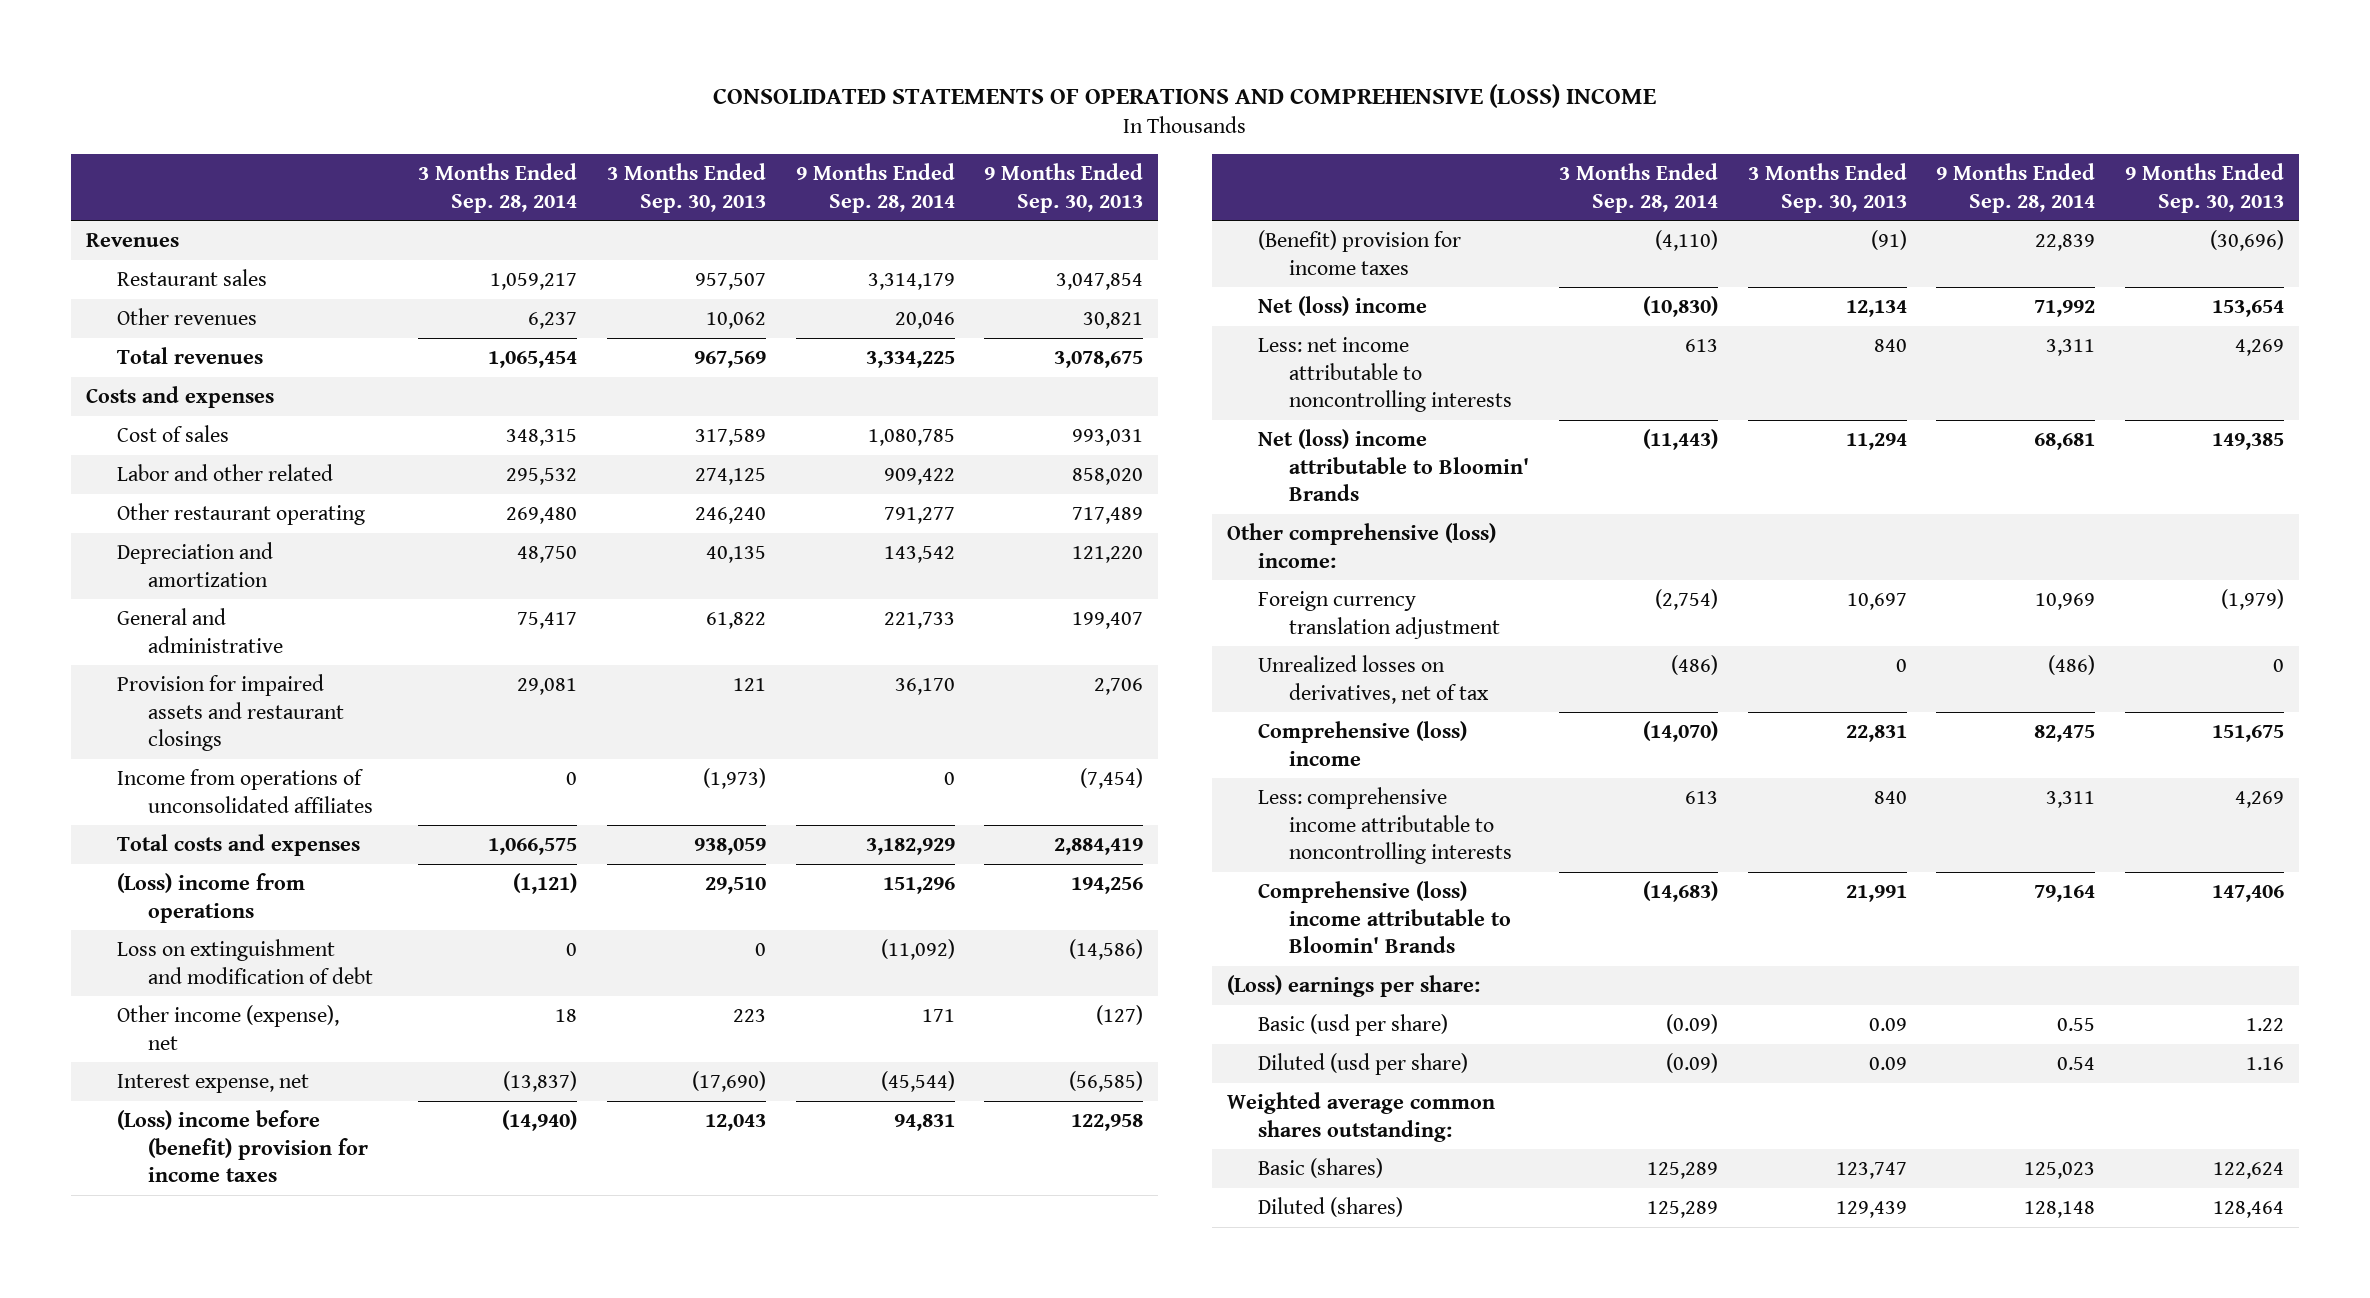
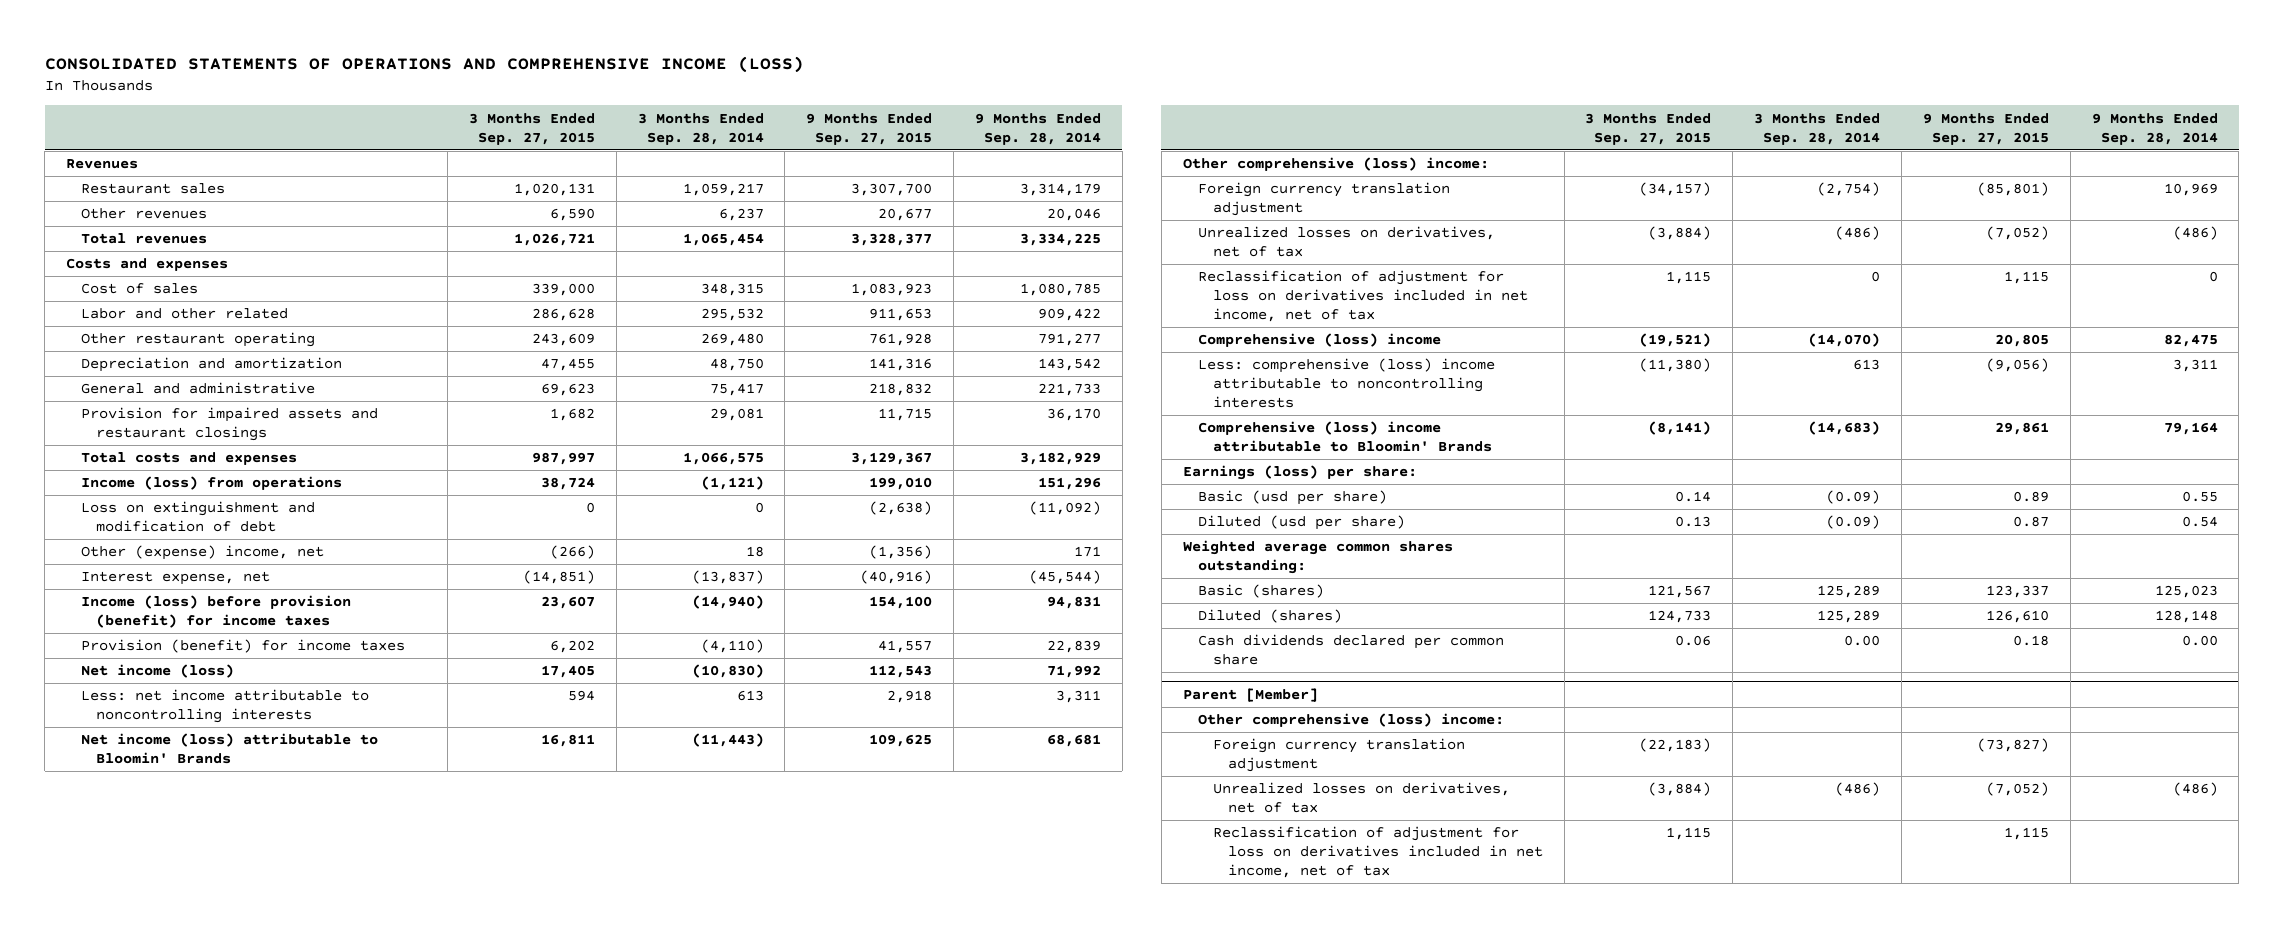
[713,83,1657,108] CONSOLIDATED STATEMENTS OF OPERATIONS AND COMPREHENSIVE (LOSS) INCOME -> [44,55,804,73] CONSOLIDATED STATEMENTS OF OPERATIONS AND COMPREHENSIVE INCOME (LOSS)
[606,162,766,213] 3 Months Ended Sep. 30, 2013 -> none
[984,162,1144,213] 9 Months Ended Sep. 30, 2013 -> none
none -> [468,112,595,145] 3 Months Ended Sep. 27, 2015
none -> [806,112,933,145] 9 Months Ended Sep. 27, 2015
[116,768,373,813] Income from operations of unconsolidated affiliates -> none
[116,872,305,923] (Loss) income from operations -> [81,476,343,491] Income (loss) from operations
[116,1004,339,1050] Other income (expense), net -> [81,545,325,561] Other (expense) income, net
[116,1109,368,1183] (Loss) income before (benefit) provision for income taxes -> [81,595,352,629] Income (loss) before provision (benefit) for income taxes
[1257,229,1461,275] (Benefit) provision for income taxes -> [81,639,406,654] Provision (benefit) for income taxes
[1257,295,1427,316] Net (loss) income -> [81,664,235,679] Net income (loss)
[1257,428,1529,502] Net (loss) income attributable to Bloomin' Brands -> [81,733,379,765] Net income (loss) attributable to Bloomin' Brands
none -> [1197,270,1528,323] Reclassification of adjustment for loss on derivatives included in net income, net of tax
[1257,786,1512,865] Less: comprehensive income attributable to noncontrolling interests -> [1197,358,1495,409] Less: comprehensive (loss) income attributable to noncontrolling interests
[1226,974,1480,997] (Loss) earnings per share: -> [1182,465,1417,481] Earnings (loss) per share:
none -> [1197,634,1504,666] Cash dividends declared per common share
none -> [1182,687,1318,702] Parent [Member]
none -> [1197,713,1504,728] Other comprehensive (loss) income:
none -> [1212,738,1465,773] Foreign currency translation adjustment
none -> [1212,782,1510,814] Unrealized losses on derivatives, net of tax
none -> [1212,826,1543,879] Reclassification of adjustment for loss on derivatives included in net income, net of tax

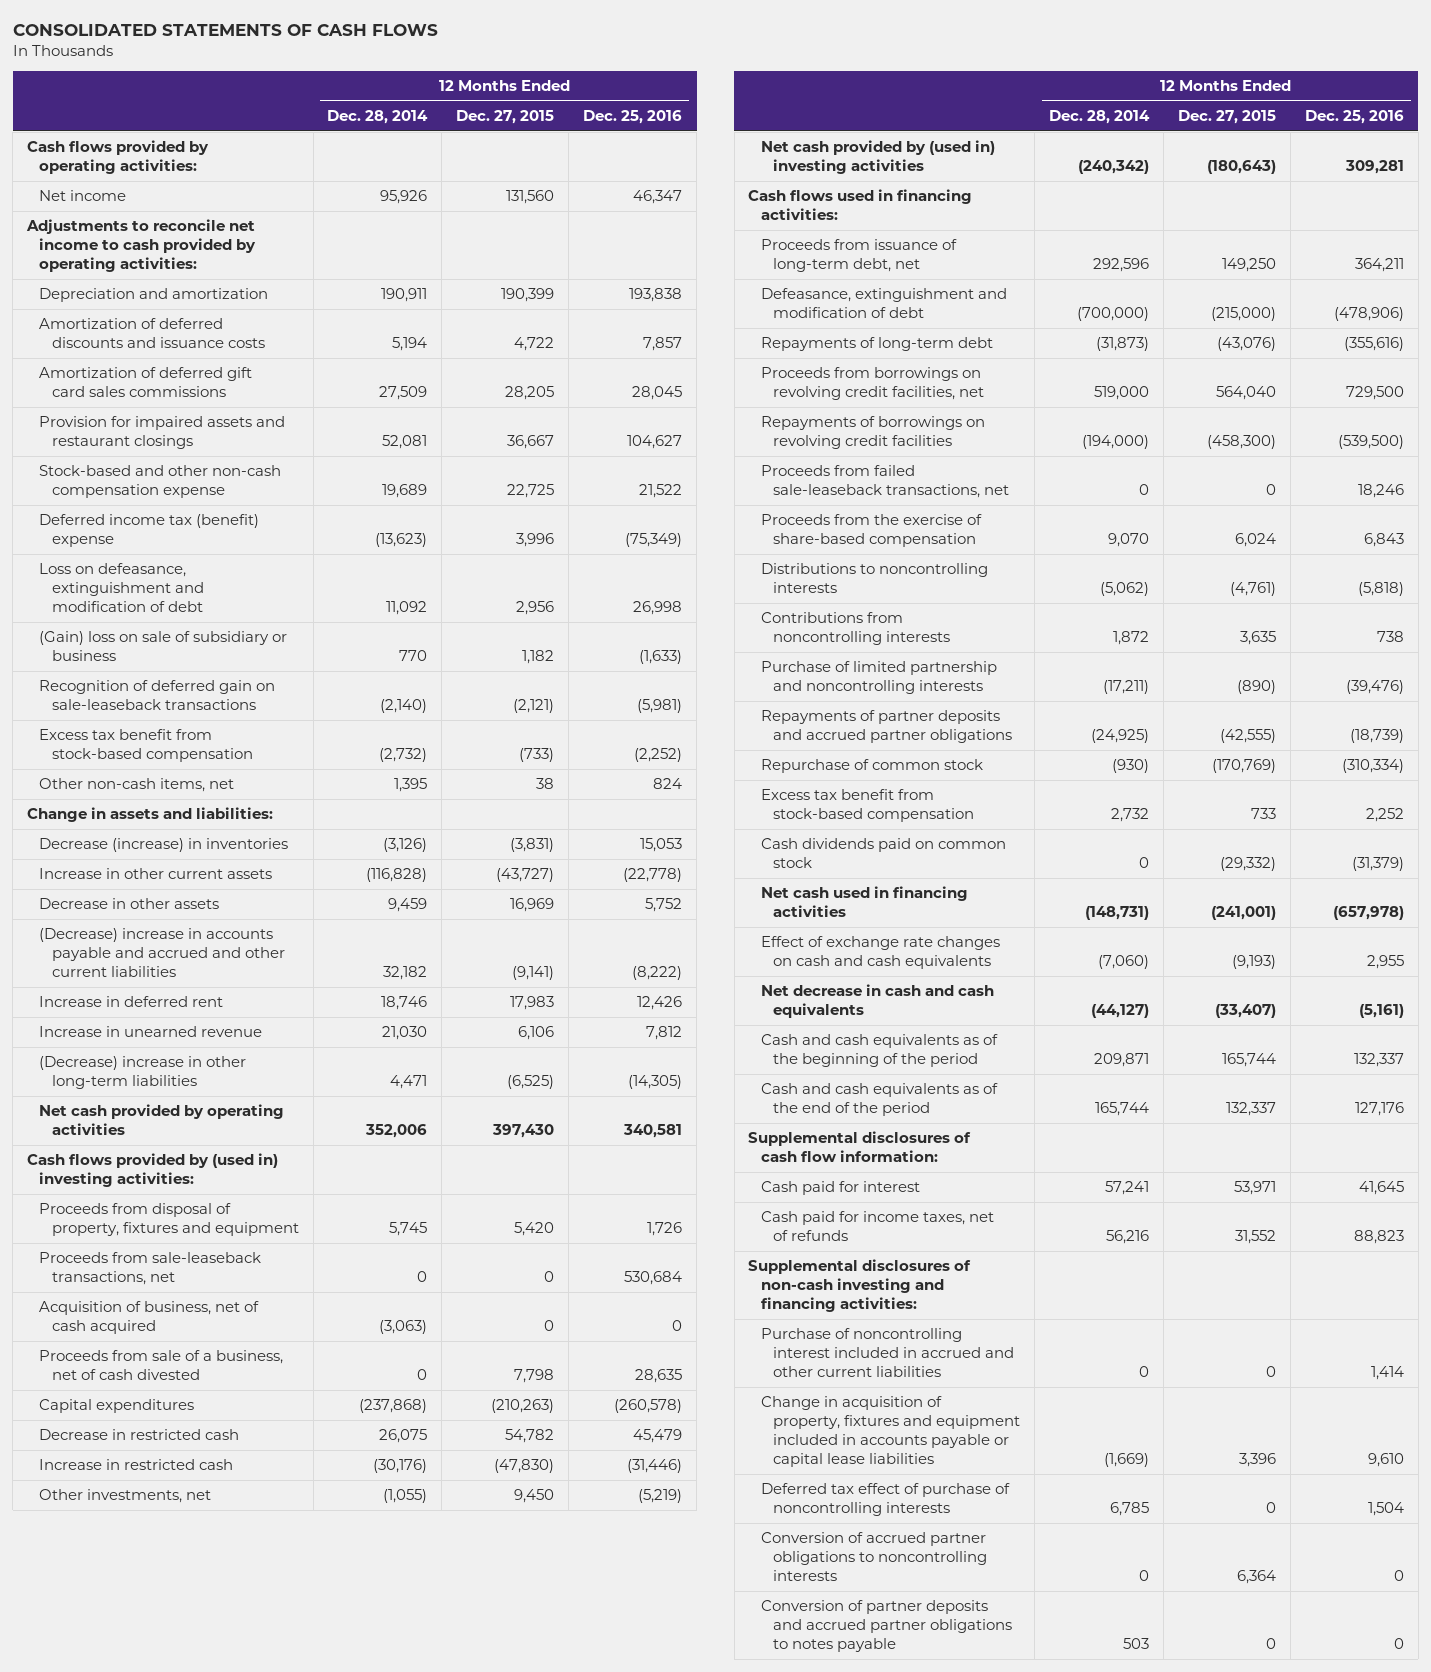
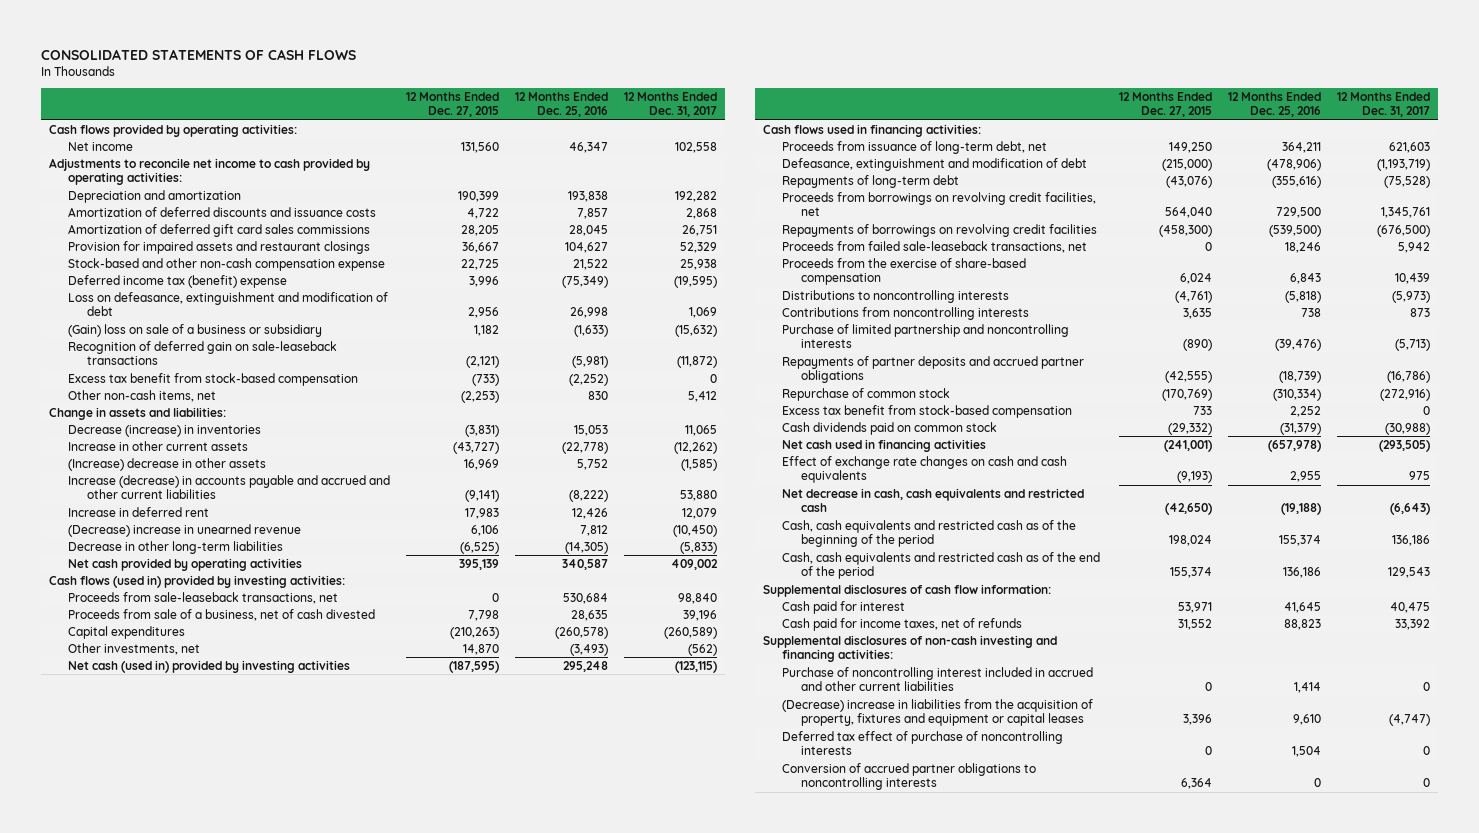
[327,109,429,124] Dec. 28, 2014 -> none
none -> [623,92,717,118] 12 Months Ended Dec. 31, 2017
[39,631,288,662] (Gain) loss on sale of subsidiary or business -> [68,323,323,337] (Gain) loss on sale of a business or subsidiary
[536,778,555,790] 38 -> [461,390,500,403] (2,253)
[653,778,683,790] 824 -> [587,390,608,400] 830
[39,898,220,910] Decrease in other assets -> [68,457,267,471] (Increase) decrease in other assets
[39,928,285,978] (Decrease) increase in accounts payable and accrued and other current liabilities -> [68,474,391,500] Increase (decrease) in accounts payable and accrued and other current liabilities
[39,1203,299,1237] Proceeds from disposal of property, fixtures and equipment -> none
[39,1026,263,1038] Increase in unearned revenue -> [68,523,302,537] (Decrease) increase in unearned revenue
[39,1056,247,1090] (Decrease) increase in other long-term liabilities -> [68,540,284,554] Decrease in other long-term liabilities
[492,1124,555,1139] 397,430 -> [459,558,500,570] 395,139
[623,1124,683,1139] 340,581 -> [561,558,608,570] 340,587
[26,1153,278,1188] Cash flows provided by (used in) investing activities: -> [49,574,346,588] Cash flows (used in) provided by investing activities:
[39,1301,260,1335] Acquisition of business, net of cash acquired -> none
[39,1429,240,1441] Decrease in restricted cash -> none
[39,1459,234,1471] Increase in restricted cash -> none
[514,1489,555,1504] 9,450 -> [463,643,500,655] 14,870
[638,1489,683,1504] (5,219) -> [569,643,608,656] (3,493)
[760,140,995,175] Net cash provided by (used in) investing activities -> [68,659,351,673] Net cash (used in) provided by investing activities
[1206,160,1276,175] (180,643) -> [449,660,500,673] (187,595)
[1344,160,1404,175] 309,281 -> [562,660,608,672] 295,248
[760,984,994,1019] Net decrease in cash and cash equivalents -> [781,487,1084,513] Net decrease in cash, cash equivalents and restricted cash
[1214,1004,1276,1019] (33,407) -> [1165,503,1213,516] (42,650)
[1358,1004,1404,1019] (5,161) -> [1281,503,1322,516] (19,188)
[760,1034,998,1068] Cash and cash equivalents as of the beginning of the period -> [781,519,1076,548] Cash, cash equivalents and restricted cash as of the beginning of the period
[1221,1053,1276,1068] 165,744 -> [1169,535,1213,547] 198,024
[1353,1053,1404,1068] 132,337 -> [1279,535,1322,547] 155,374
[760,1083,998,1117] Cash and cash equivalents as of the end of the period -> [781,551,1100,580] Cash, cash equivalents and restricted cash as of the end of the period
[1225,1102,1276,1117] 132,337 -> [1170,567,1213,579] 155,374
[1354,1102,1404,1117] 127,176 -> [1283,567,1322,579] 136,186
[760,1396,1021,1468] Change in acquisition of property, fixtures and equipment included in accounts payable or capital lease liabilities -> [781,698,1093,727] (Decrease) increase in liabilities from the acquisition of property, fixtures and equipment or capital leases
[760,1600,1013,1653] Conversion of partner deposits and accrued partner obligations to notes payable -> none

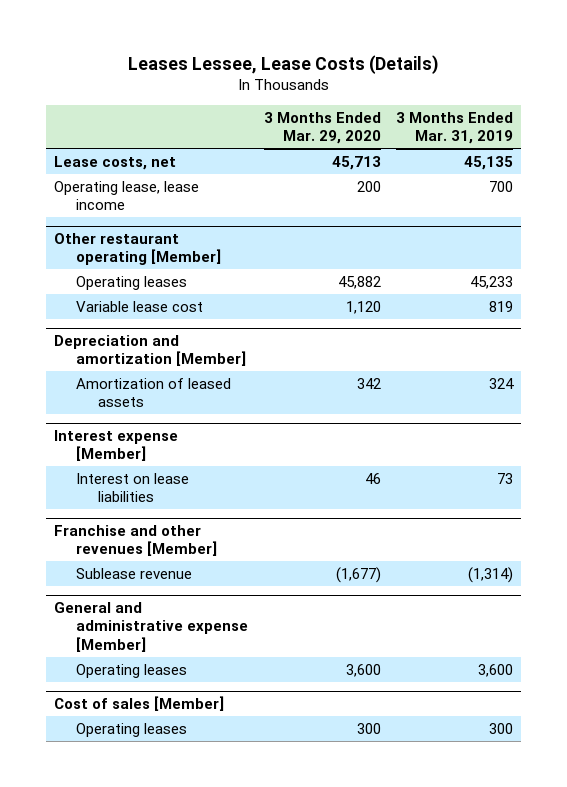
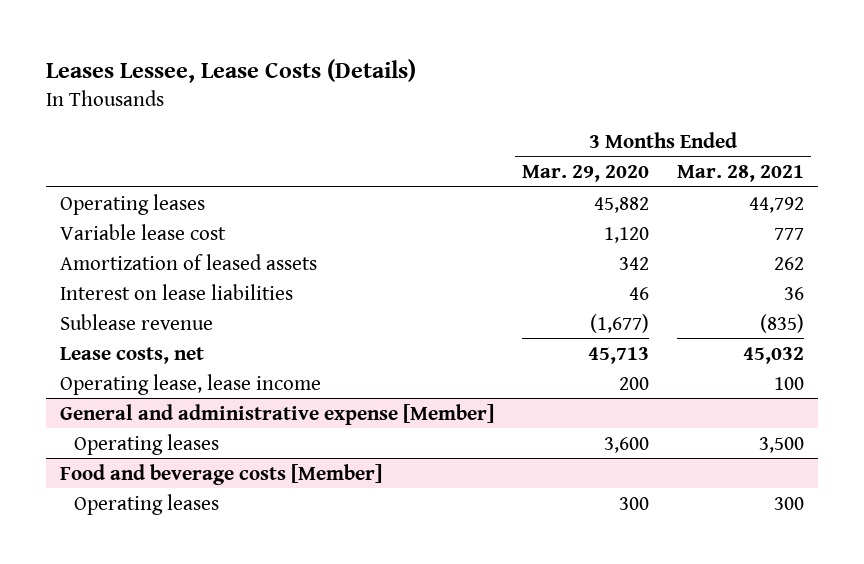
[396,111,514,145] 3 Months Ended Mar. 31, 2019 -> none
none -> [676,165,804,183] Mar. 28, 2021
[53,232,222,266] Other restaurant operating [Member] -> none
[53,334,247,367] Depreciation and amortization [Member] -> none
[53,429,178,462] Interest expense [Member] -> none
[53,524,218,557] Franchise and other revenues [Member] -> none
[53,155,176,170] Lease costs, net -> [59,346,204,364] Lease costs, net
[53,180,199,211] Operating lease, lease income -> [59,373,321,395] Operating lease, lease income
[53,695,224,711] Cost of sales [Member] -> [59,463,382,485] Food and beverage costs [Member]

